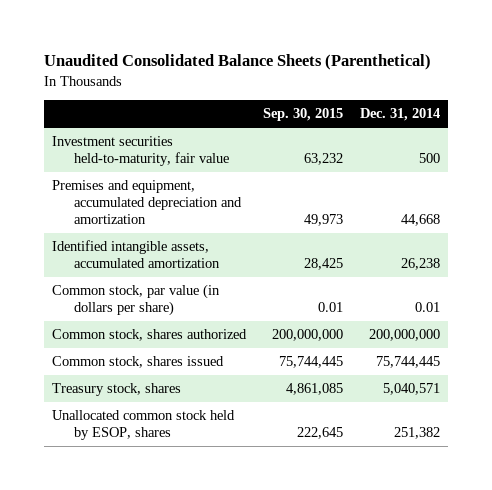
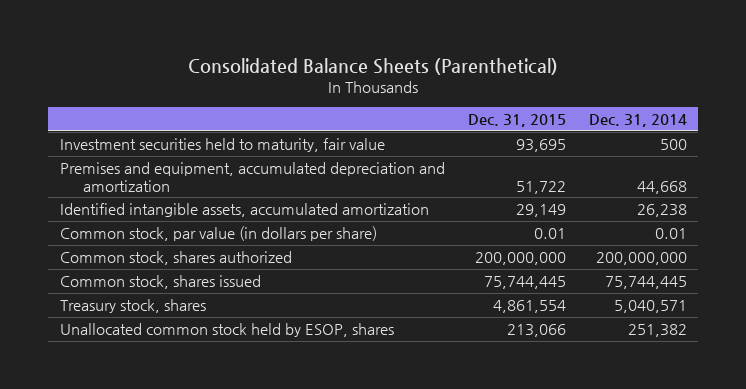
[44,54,432,71] Unaudited Consolidated Balance Sheets (Parenthetical) -> [188,57,559,75] Consolidated Balance Sheets (Parenthetical)
[262,108,343,122] Sep. 30, 2015 -> none
none -> [467,114,566,128] Dec. 31, 2015
[52,136,230,167] Investment securities held-to-maturity, fair value -> [59,138,385,153] Investment securities held to maturity, fair value

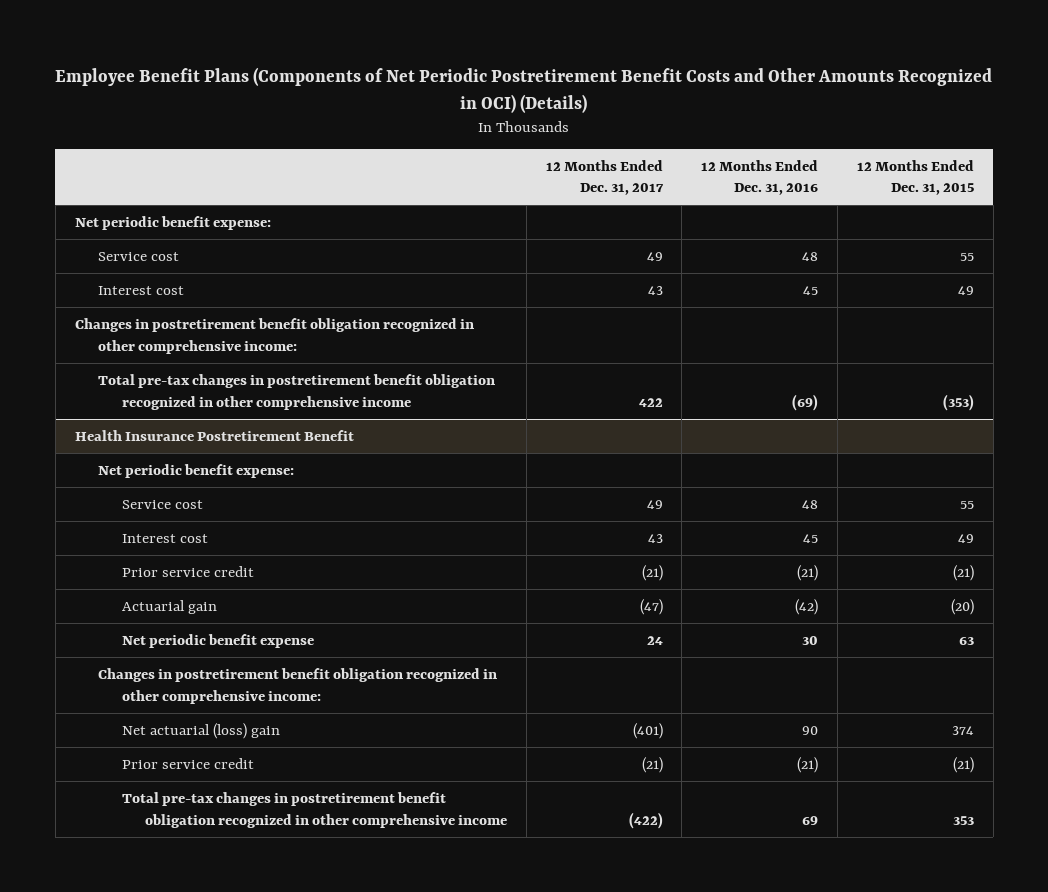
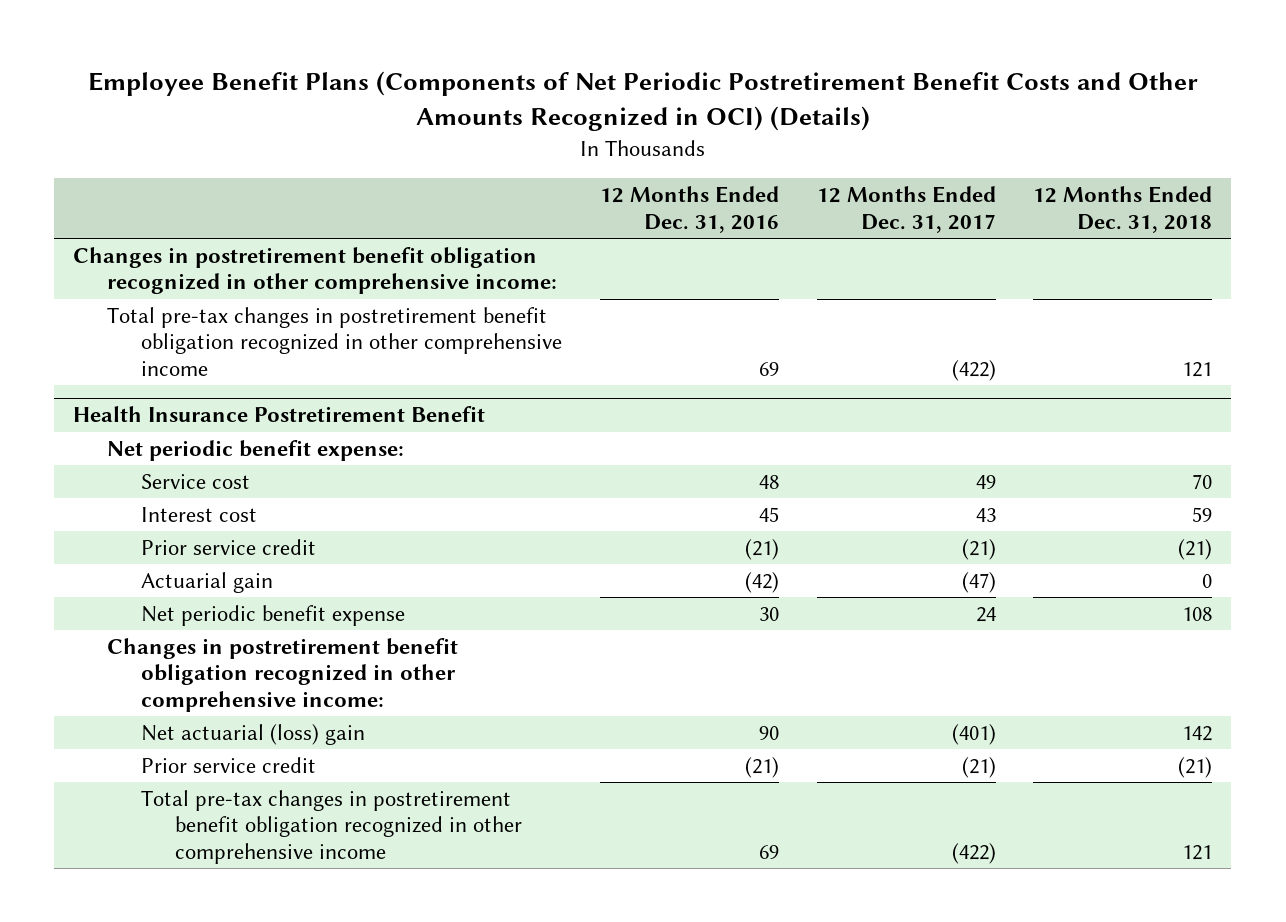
[856,159,974,196] 12 Months Ended Dec. 31, 2015 -> none
none -> [1033,186,1213,233] 12 Months Ended Dec. 31, 2018
[74,215,271,230] Net periodic benefit expense: -> none
[98,251,180,261] Service cost -> none
[98,285,185,295] Interest cost -> none
[638,397,663,407] 422 -> [951,359,996,381] (422)
[792,393,819,411] (69) -> [759,361,780,376] 69

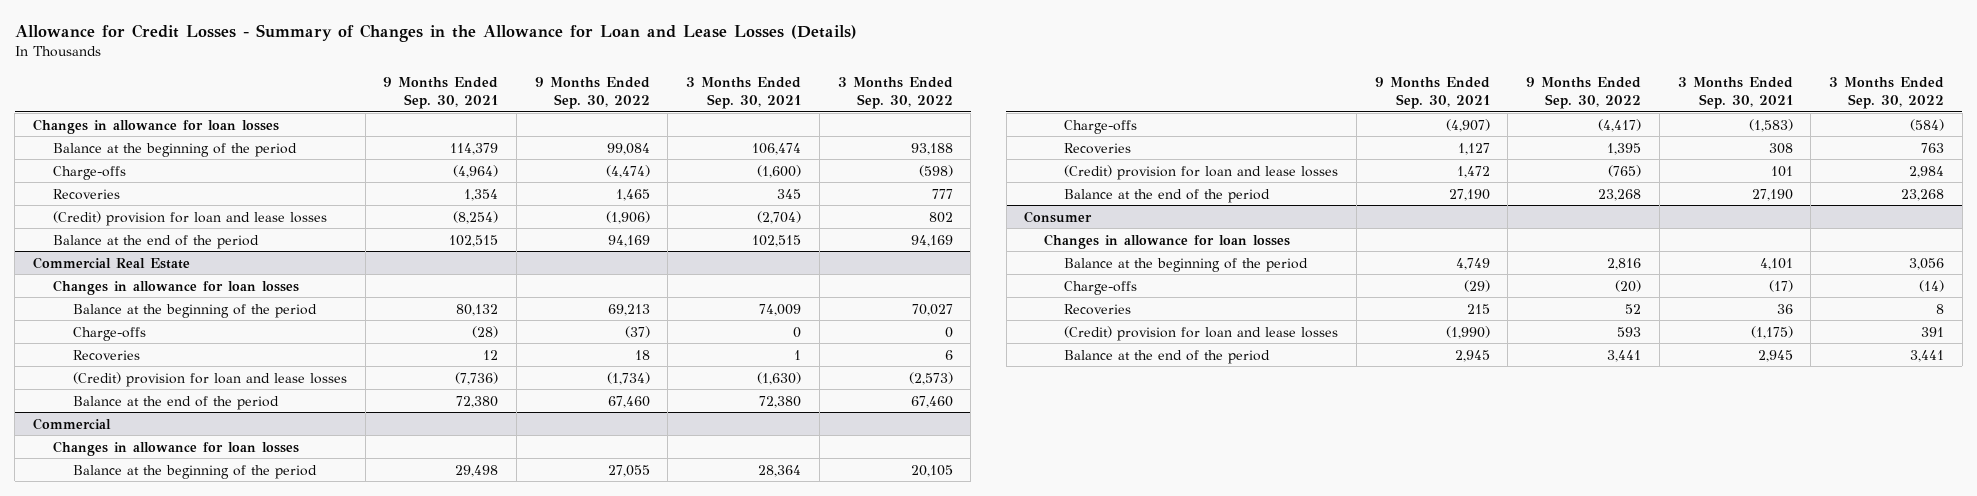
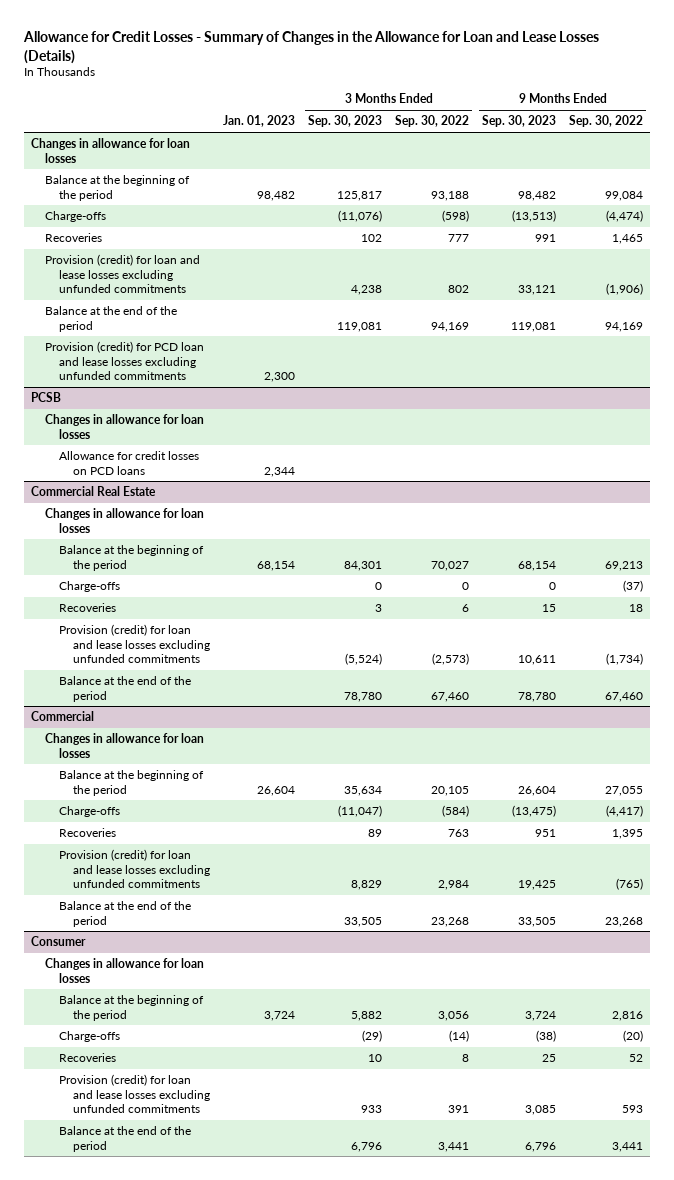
[383,76,499,110] 9 Months Ended Sep. 30, 2021 -> none
[686,76,802,110] 3 Months Ended Sep. 30, 2021 -> none
none -> [223,115,296,128] Jan. 01, 2023
none -> [308,115,383,128] Sep. 30, 2023
none -> [482,115,557,128] Sep. 30, 2023
[53,210,328,226] (Credit) provision for loan and lease losses -> [44,254,200,293] Provision (credit) for loan and lease losses excluding unfunded commitments
none -> [44,341,204,380] Provision (credit) for PCD loan and lease losses excluding unfunded commitments
none -> [30,392,61,403] PCSB
none -> [44,414,204,439] Changes in allowance for loan losses
none -> [58,451,199,475] Allowance for credit losses on PCD loans
[72,371,347,387] (Credit) provision for loan and lease losses -> [58,624,211,663] Provision (credit) for loan and lease losses excluding unfunded commitments
[1064,164,1339,180] (Credit) provision for loan and lease losses -> [58,849,211,888] Provision (credit) for loan and lease losses excluding unfunded commitments
[1064,325,1339,341] (Credit) provision for loan and lease losses -> [58,1074,211,1113] Provision (credit) for loan and lease losses excluding unfunded commitments

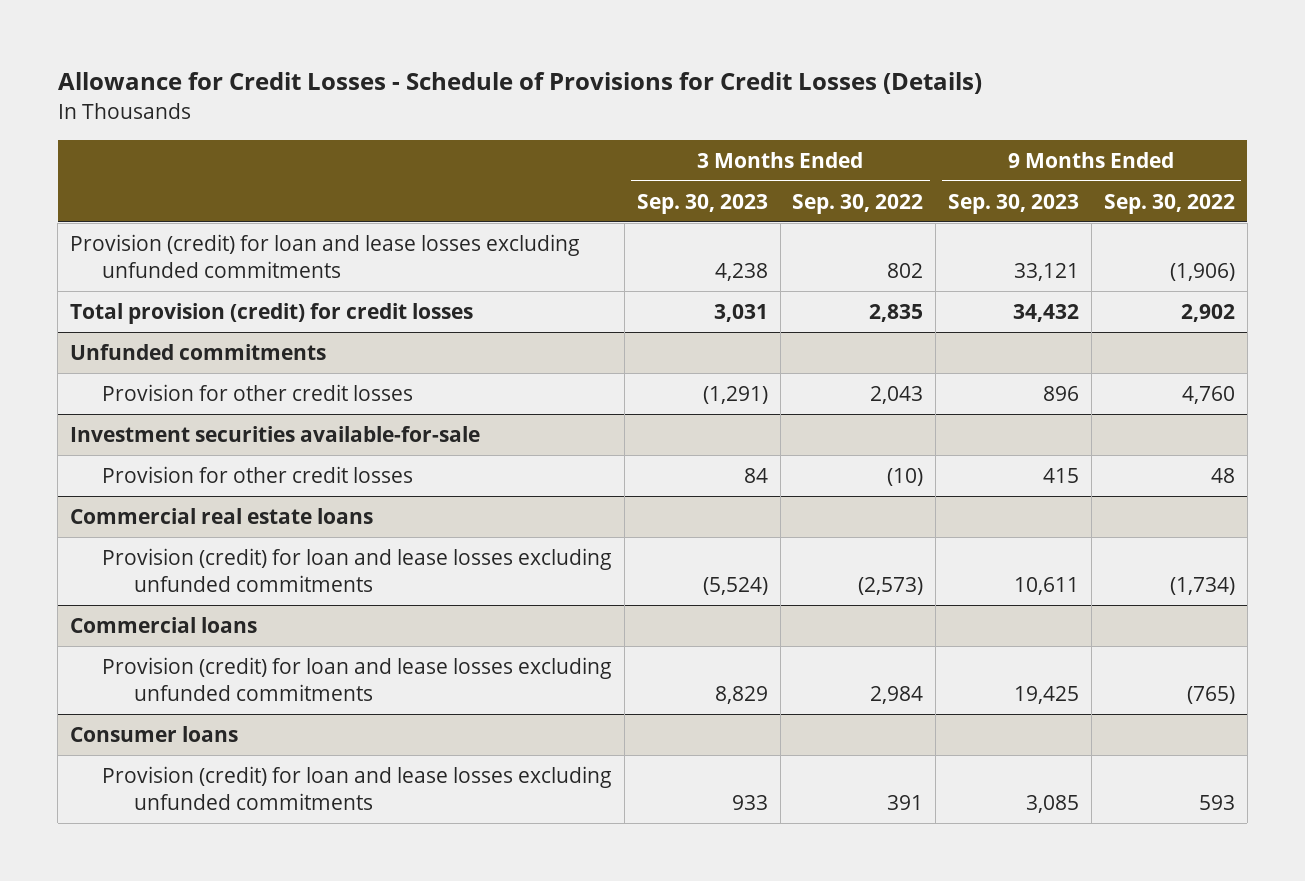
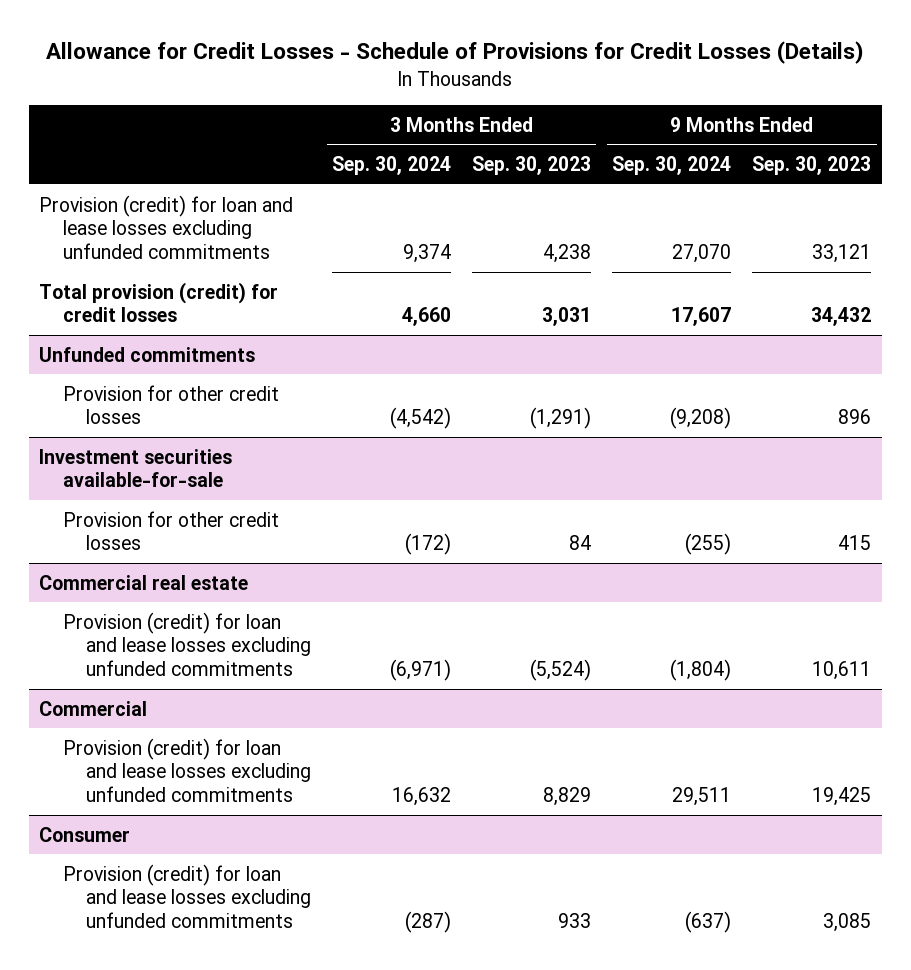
[792,193,924,214] Sep. 30, 2022 -> none
[1103,193,1235,214] Sep. 30, 2022 -> none
none -> [332,155,452,175] Sep. 30, 2024
none -> [612,155,732,175] Sep. 30, 2024
[69,508,373,525] Commercial real estate loans -> [39,574,249,590] Commercial real estate
[69,617,257,634] Commercial loans -> [39,700,148,716] Commercial
[69,726,238,743] Consumer loans -> [39,826,131,842] Consumer

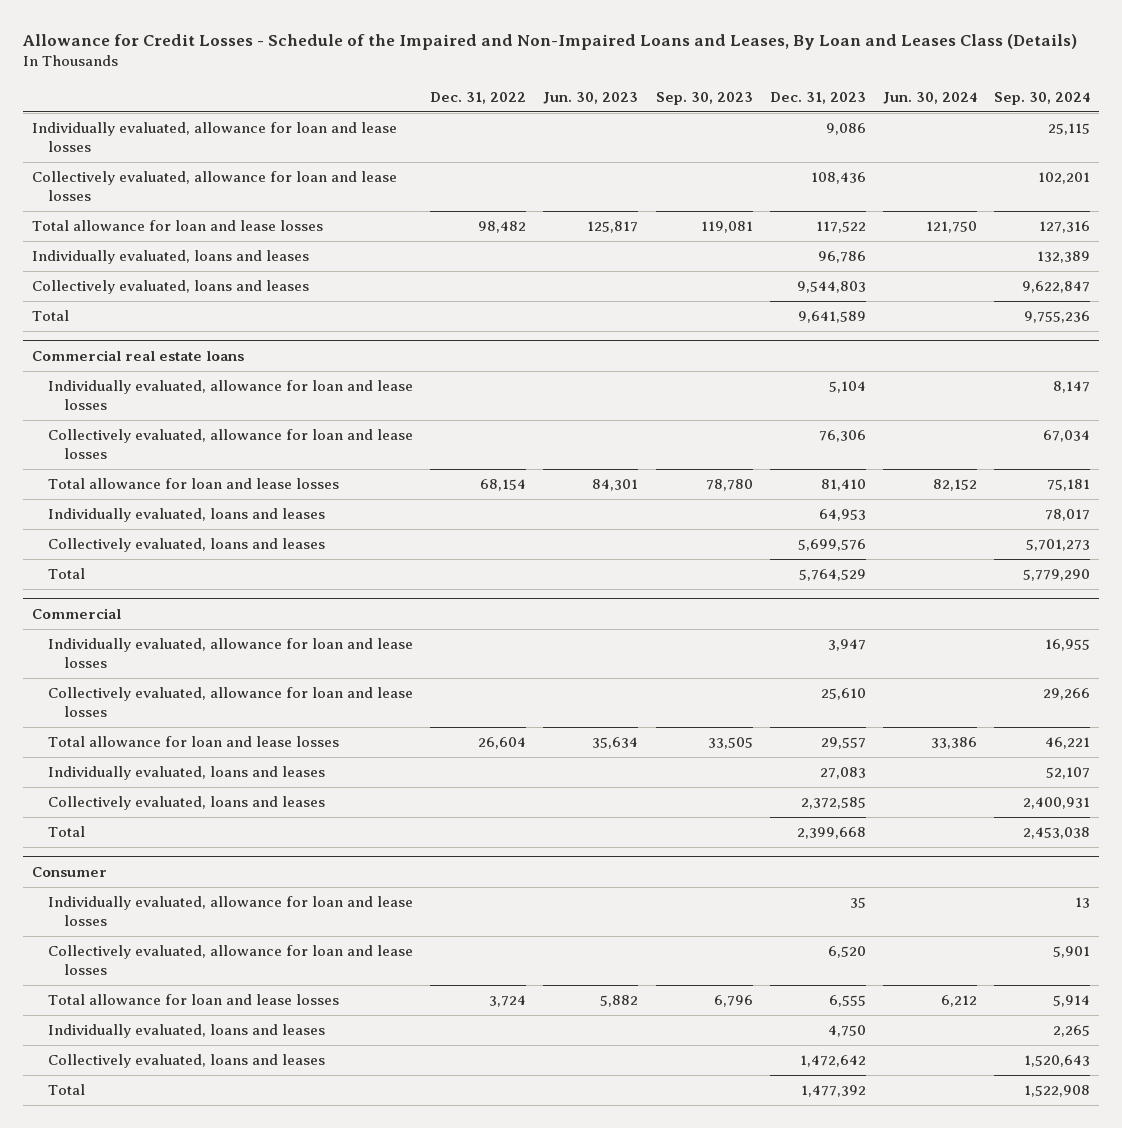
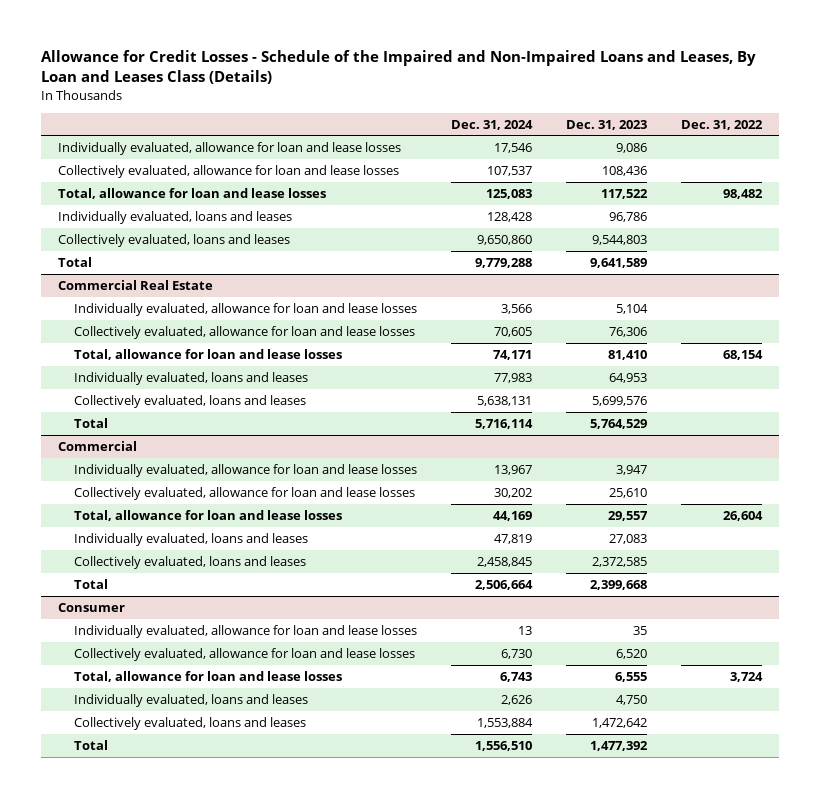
[543,91,639,104] Jun. 30, 2023 -> none
[655,91,753,105] Sep. 30, 2023 -> none
[883,91,978,104] Jun. 30, 2024 -> none
[994,91,1091,105] Sep. 30, 2024 -> none
none -> [450,119,533,130] Dec. 31, 2024
[31,220,323,232] Total allowance for loan and lease losses -> [58,187,327,199] Total, allowance for loan and lease losses
[31,349,244,361] Commercial real estate loans -> [58,279,214,290] Commercial Real Estate
[48,478,340,490] Total allowance for loan and lease losses -> [73,348,342,360] Total, allowance for loan and lease losses
[48,736,340,748] Total allowance for loan and lease losses -> [73,509,342,521] Total, allowance for loan and lease losses
[48,994,340,1006] Total allowance for loan and lease losses -> [73,670,342,682] Total, allowance for loan and lease losses

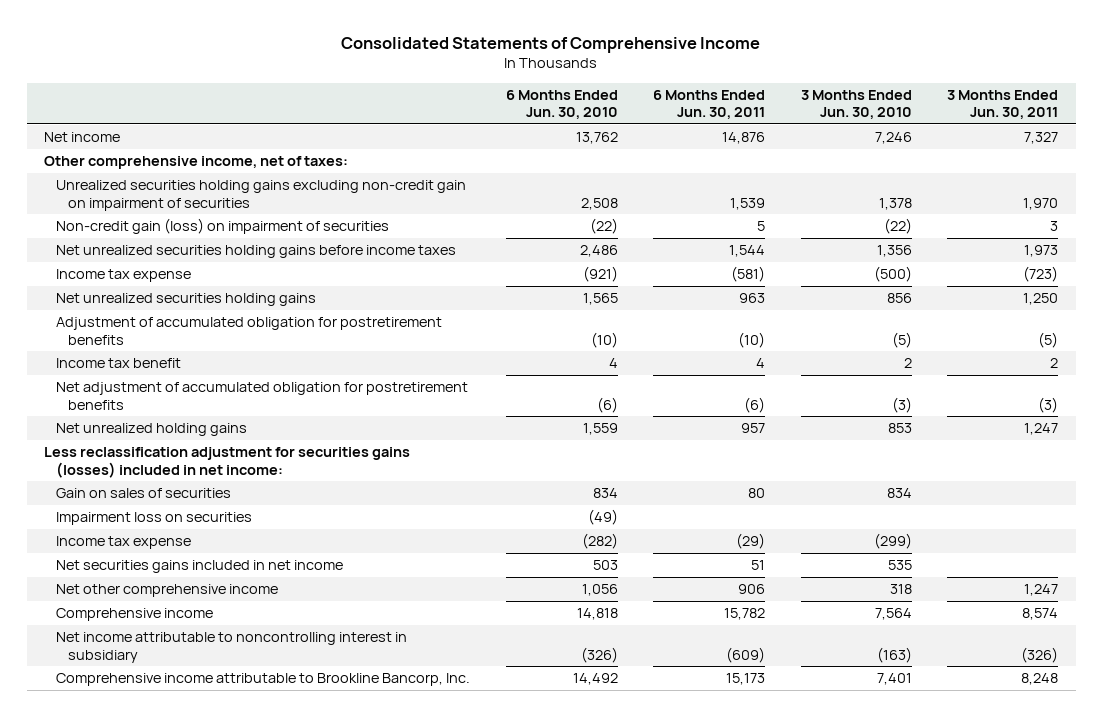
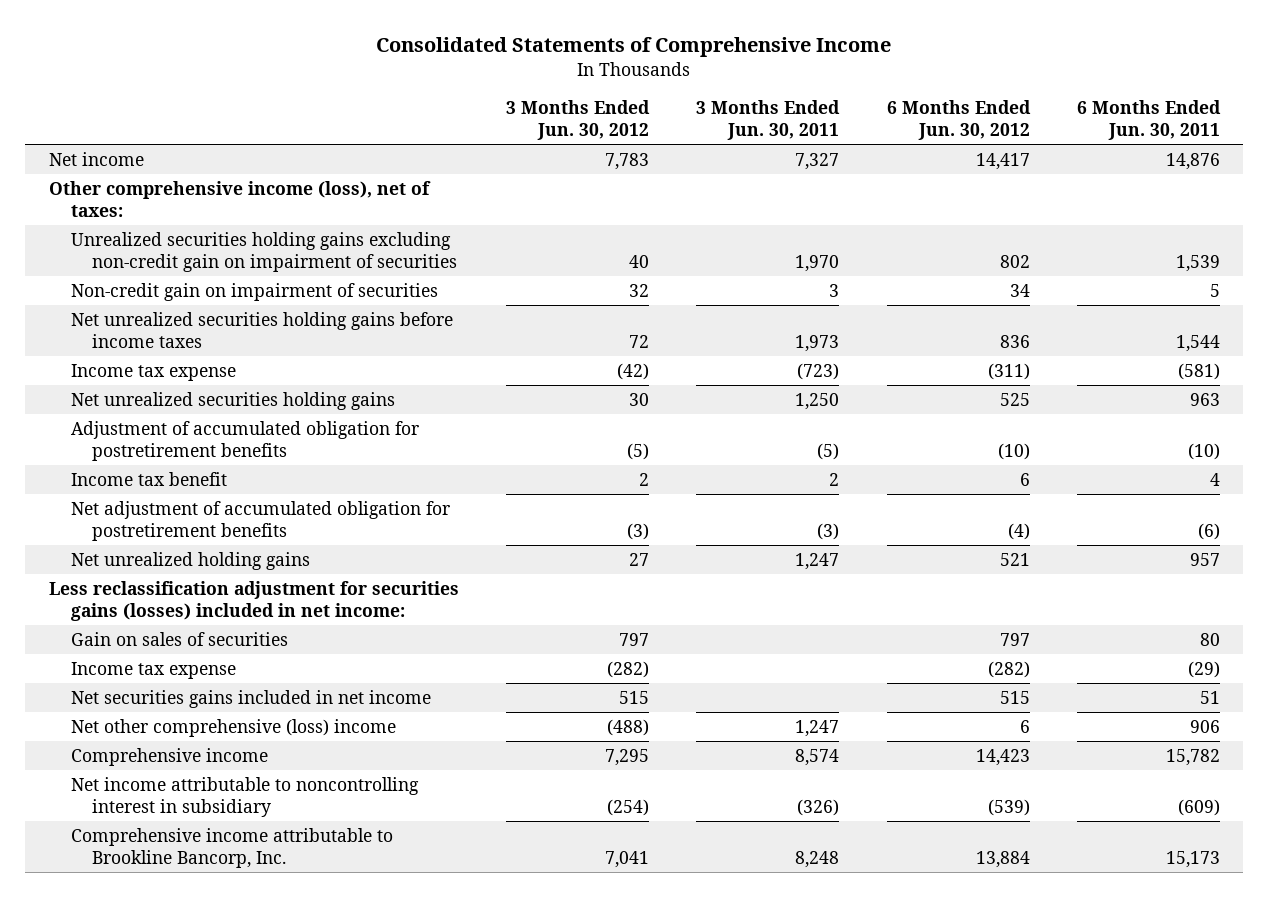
[505,89,618,120] 6 Months Ended Jun. 30, 2010 -> none
[800,89,912,120] 3 Months Ended Jun. 30, 2010 -> none
none -> [506,99,651,140] 3 Months Ended Jun. 30, 2012
none -> [886,99,1031,140] 6 Months Ended Jun. 30, 2012
[44,156,349,170] Other comprehensive income, net of taxes: -> [49,180,432,217] Other comprehensive income (loss), net of taxes:
[56,218,390,235] Non-credit gain (loss) on impairment of securities -> [70,282,438,301] Non-credit gain on impairment of securities
[56,512,253,526] Impairment loss on securities -> none
[56,584,279,598] Net other comprehensive income -> [70,718,396,737] Net other comprehensive (loss) income

